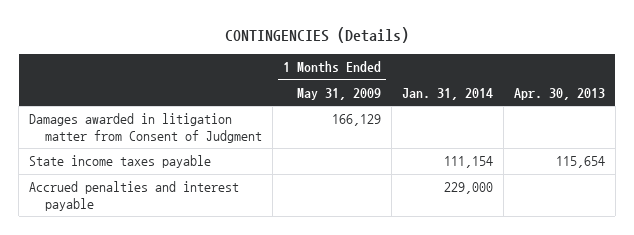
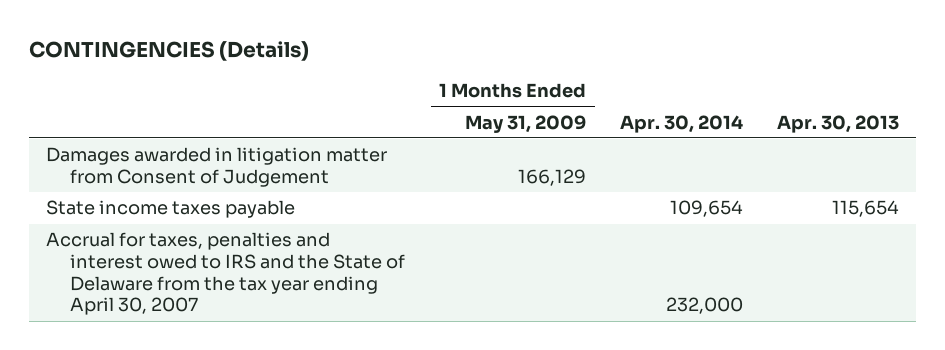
[401,87,493,100] Jan. 31, 2014 -> none
none -> [620,114,744,133] Apr. 30, 2014
[29,113,263,143] Damages awarded in litigation matter from Consent of Judgment -> [46,147,388,188] Damages awarded in litigation matter from Consent of Judgement
[29,181,240,211] Accrued penalties and interest payable -> [46,232,406,316] Accrual for taxes, penalties and interest owed to IRS and the State of Delaware from the tax year ending April 30, 2007

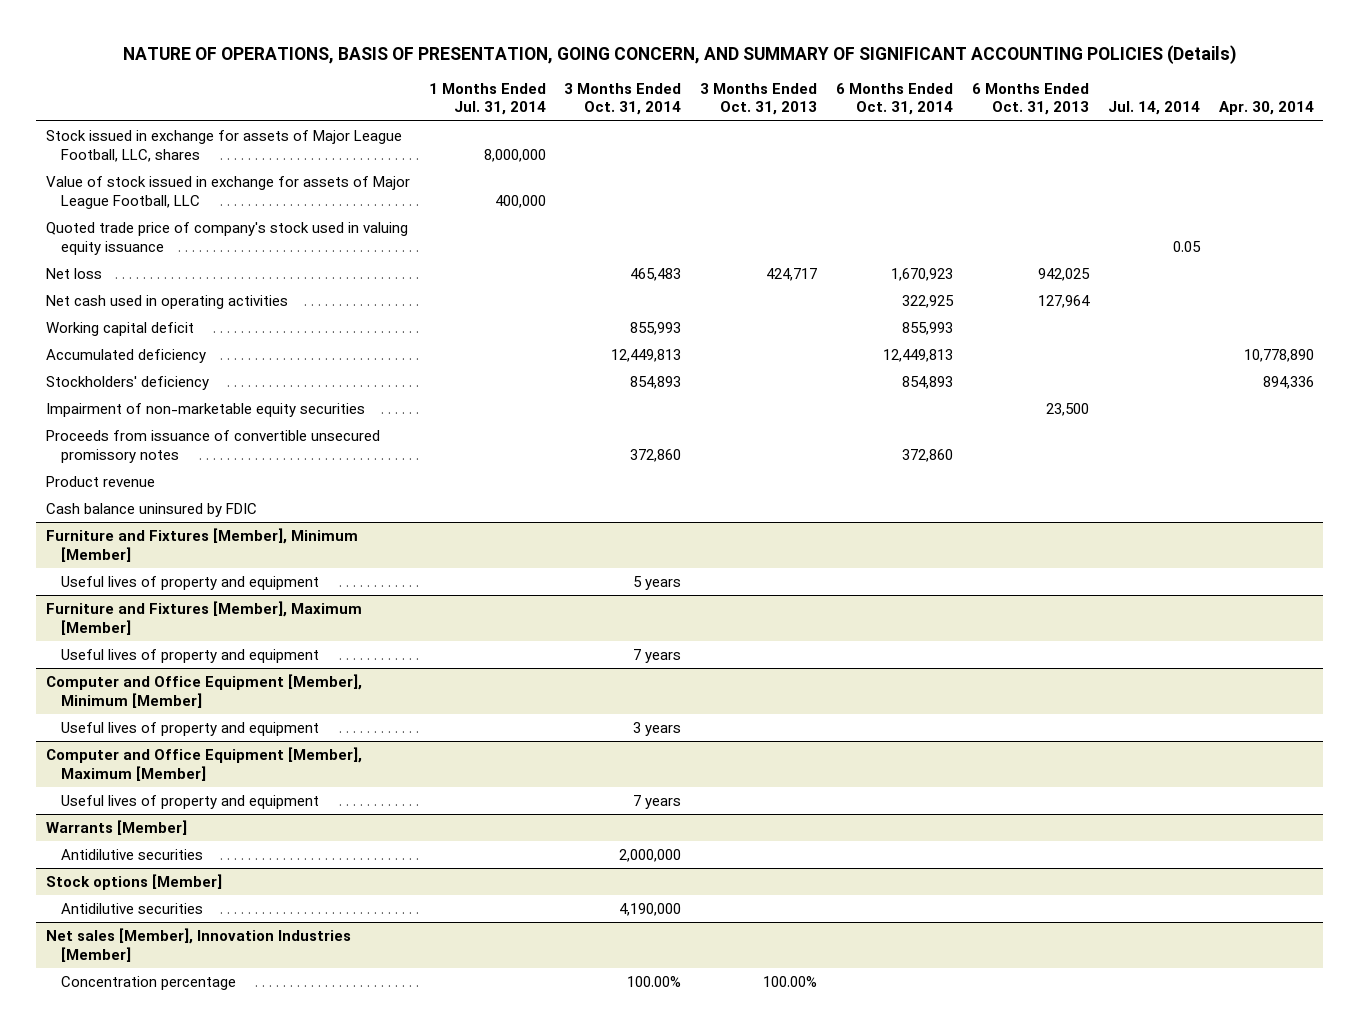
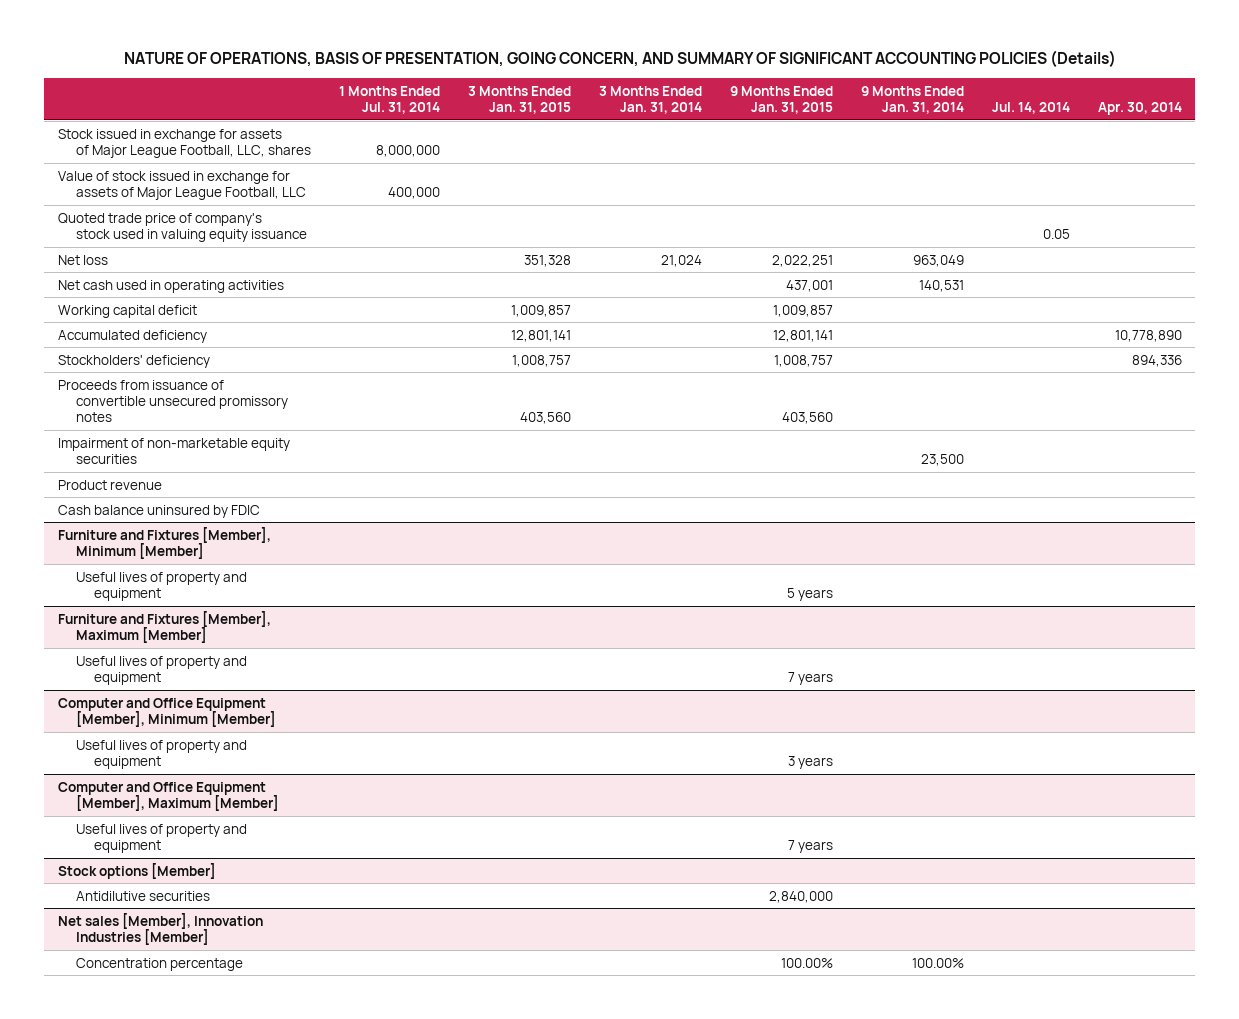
[564,82,682,116] 3 Months Ended Oct. 31, 2014 -> none
[700,82,818,116] 3 Months Ended Oct. 31, 2013 -> none
[836,82,954,116] 6 Months Ended Oct. 31, 2014 -> none
[972,82,1090,116] 6 Months Ended Oct. 31, 2013 -> none
none -> [467,85,571,114] 3 Months Ended Jan. 31, 2015
none -> [598,85,702,114] 3 Months Ended Jan. 31, 2014
none -> [729,85,833,114] 9 Months Ended Jan. 31, 2015
none -> [860,85,964,114] 9 Months Ended Jan. 31, 2014
[45,403,365,418] Impairment of non-marketable equity securities -> [57,437,290,465] Impairment of non-marketable equity securities
[45,820,187,836] Warrants [Member] -> none
[60,849,203,861] Antidilutive securities -> none

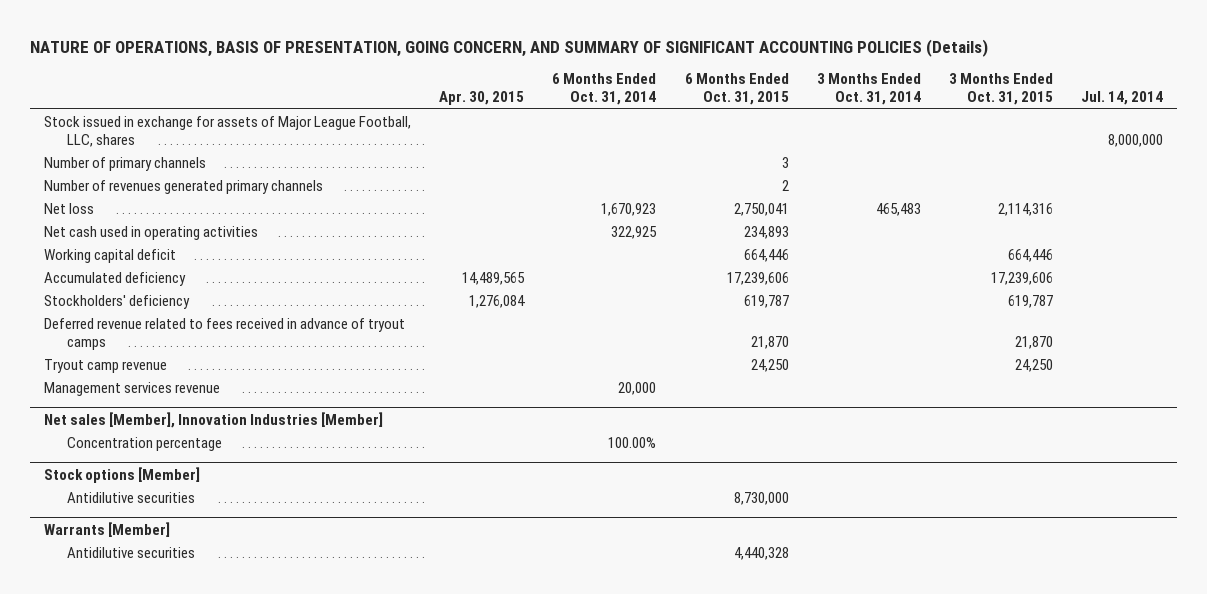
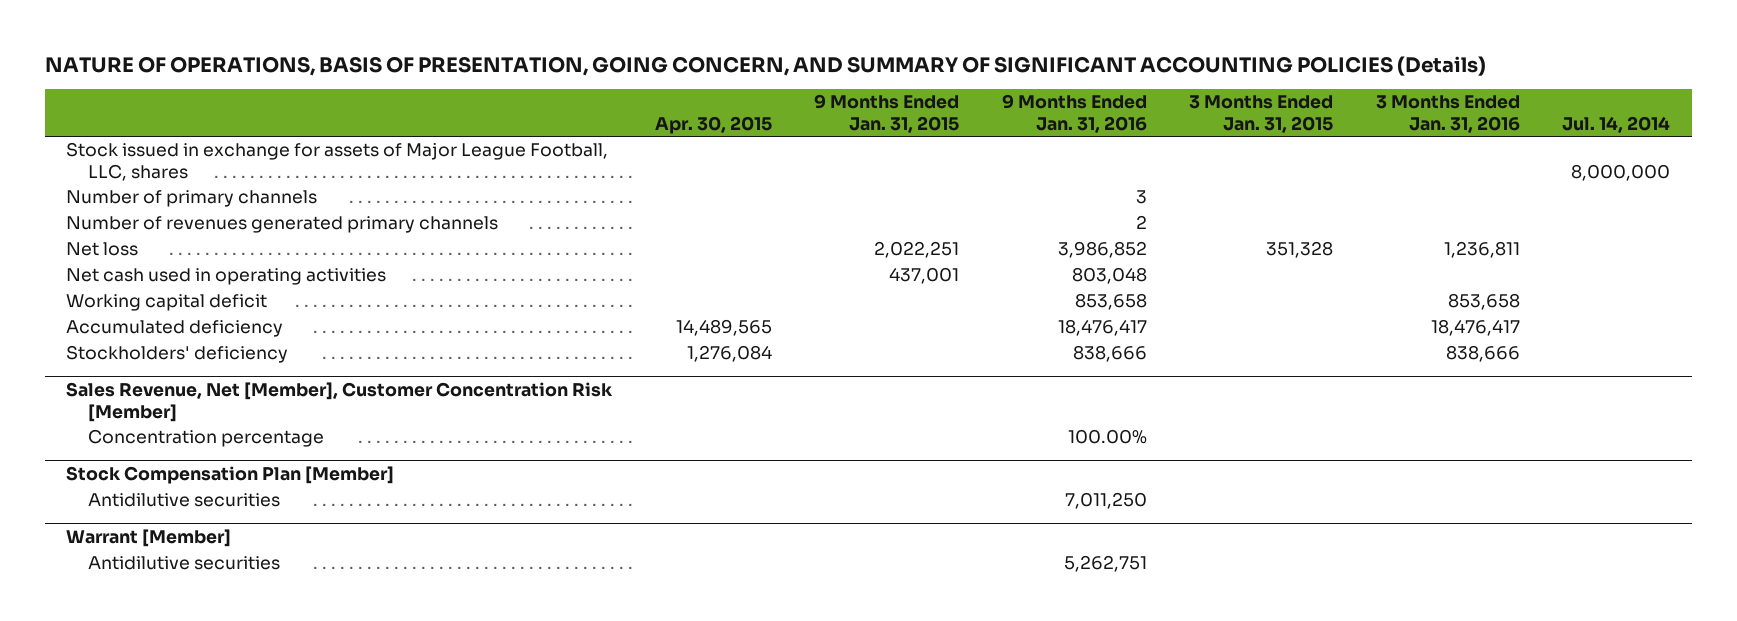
[552,73,657,106] 6 Months Ended Oct. 31, 2014 -> none
[684,73,789,106] 6 Months Ended Oct. 31, 2015 -> none
[816,73,921,106] 3 Months Ended Oct. 31, 2014 -> none
[949,73,1054,106] 3 Months Ended Oct. 31, 2015 -> none
none -> [814,94,960,133] 9 Months Ended Jan. 31, 2015
none -> [1001,94,1147,133] 9 Months Ended Jan. 31, 2016
none -> [1189,95,1334,133] 3 Months Ended Jan. 31, 2015
none -> [1375,95,1520,133] 3 Months Ended Jan. 31, 2016
[43,317,405,350] Deferred revenue related to fees received in advance of tryout camps -> none
[43,358,167,373] Tryout camp revenue -> none
[43,381,220,396] Management services revenue -> none
[43,411,383,428] Net sales [Member], Innovation Industries [Member] -> none
[67,436,223,451] Concentration percentage -> none
none -> [66,382,614,422] Sales Revenue, Net [Member], Customer Concentration Risk [Member]
none -> [88,429,325,448] Concentration percentage
[43,466,200,483] Stock options [Member] -> [66,466,395,485] Stock Compensation Plan [Member]
[43,521,170,537] Warrants [Member] -> [66,529,232,548] Warrant [Member]

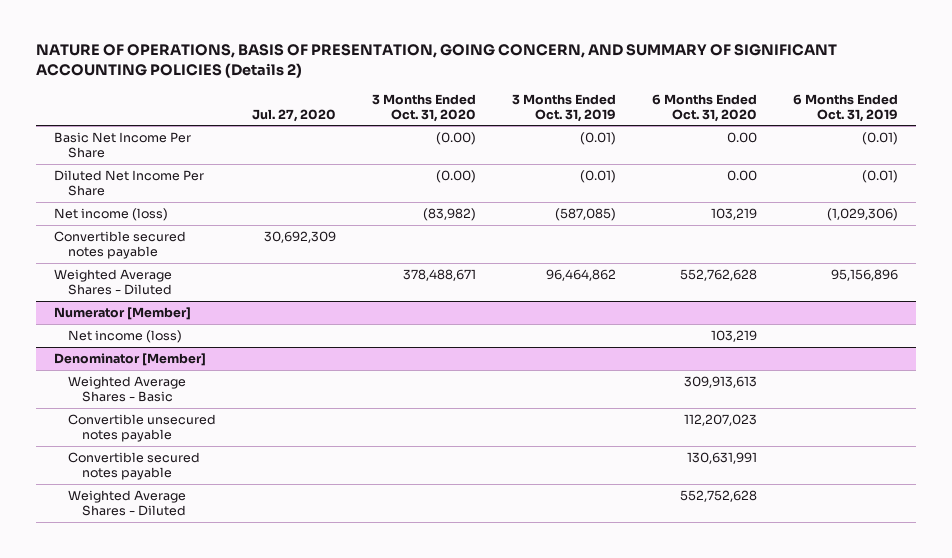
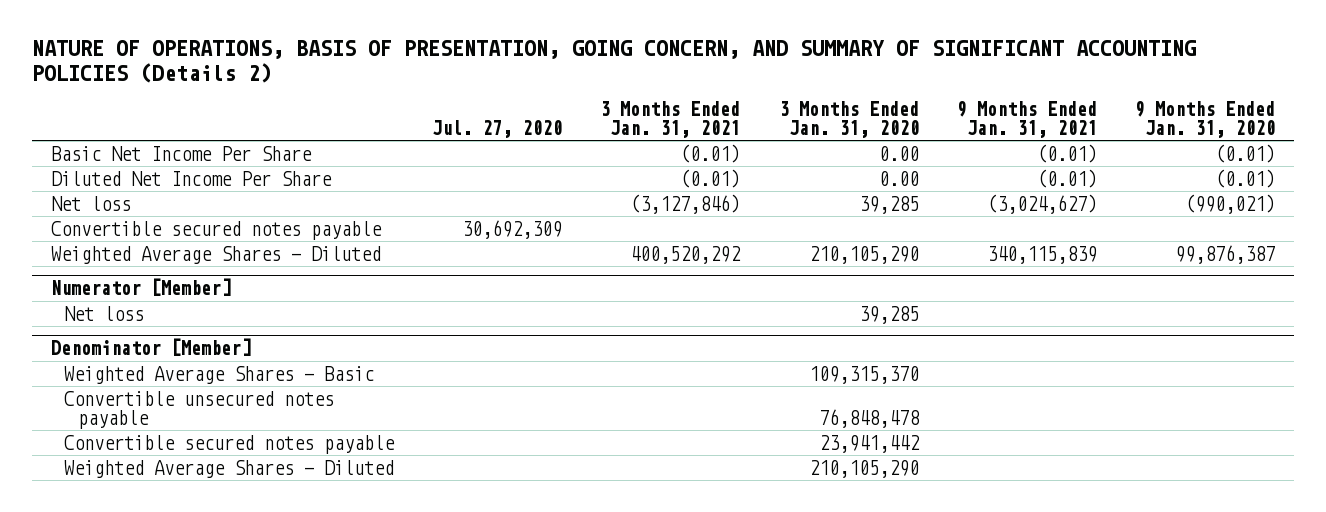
[371,93,476,122] 3 Months Ended Oct. 31, 2020 -> none
[511,93,616,122] 3 Months Ended Oct. 31, 2019 -> none
[651,93,757,122] 6 Months Ended Oct. 31, 2020 -> none
[793,93,899,122] 6 Months Ended Oct. 31, 2019 -> none
none -> [600,101,741,139] 3 Months Ended Jan. 31, 2021
none -> [778,101,919,139] 3 Months Ended Jan. 31, 2020
none -> [956,101,1097,139] 9 Months Ended Jan. 31, 2021
none -> [1134,101,1275,139] 9 Months Ended Jan. 31, 2020
[53,207,168,221] Net income (loss) -> [51,195,132,211] Net loss
[67,329,182,343] Net income (loss) -> [64,305,145,321] Net loss

